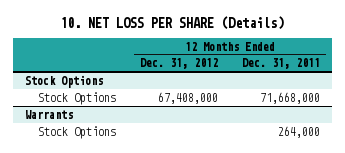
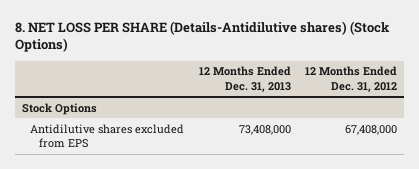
[60,16,285,31] 10. NET LOSS PER SHARE (Details) -> [14,21,390,53] 8. NET LOSS PER SHARE (Details-Antidilutive shares) (Stock Options)
[241,58,320,70] Dec. 31, 2011 -> none
none -> [198,66,291,92] 12 Months Ended Dec. 31, 2013
[25,109,74,119] Warrants -> none
[37,125,116,139] Stock Options -> none
[37,91,116,105] Stock Options -> [30,123,185,148] Antidilutive shares excluded from EPS

